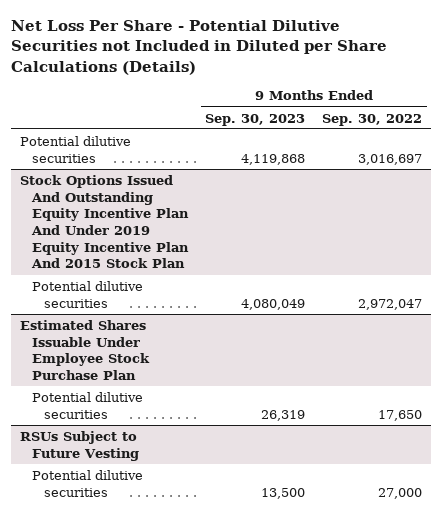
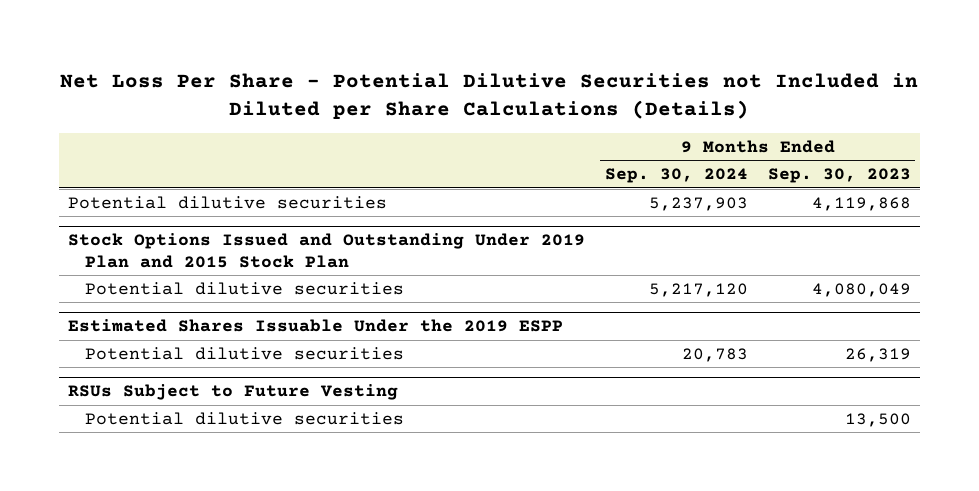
[322,113,423,126] Sep. 30, 2022 -> none
none -> [604,168,748,184] Sep. 30, 2024
[19,174,190,269] Stock Options Issued And Outstanding Equity Incentive Plan And Under 2019 Equity Incentive Plan And 2015 Stock Plan -> [68,233,586,268] Stock Options Issued and Outstanding Under 2019 Plan and 2015 Stock Plan
[19,319,151,380] Estimated Shares Issuable Under Employee Stock Purchase Plan -> [68,319,564,333] Estimated Shares Issuable Under the 2019 ESPP

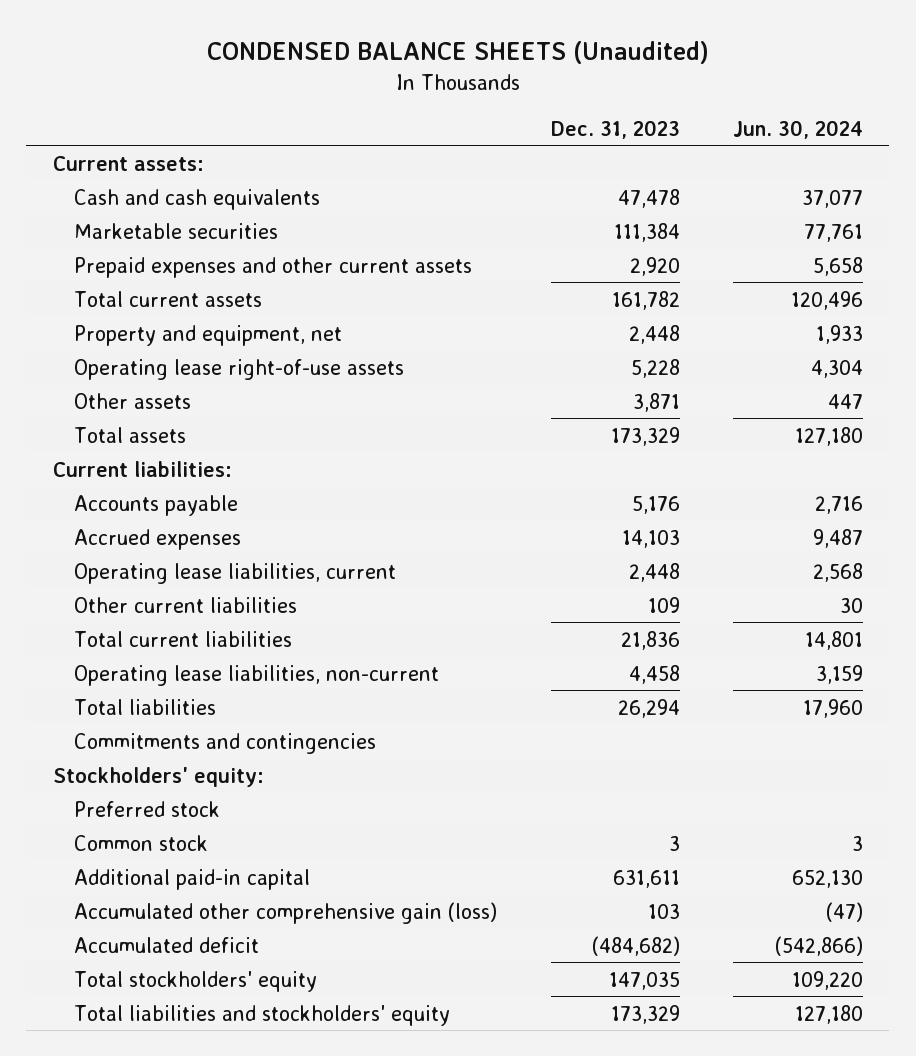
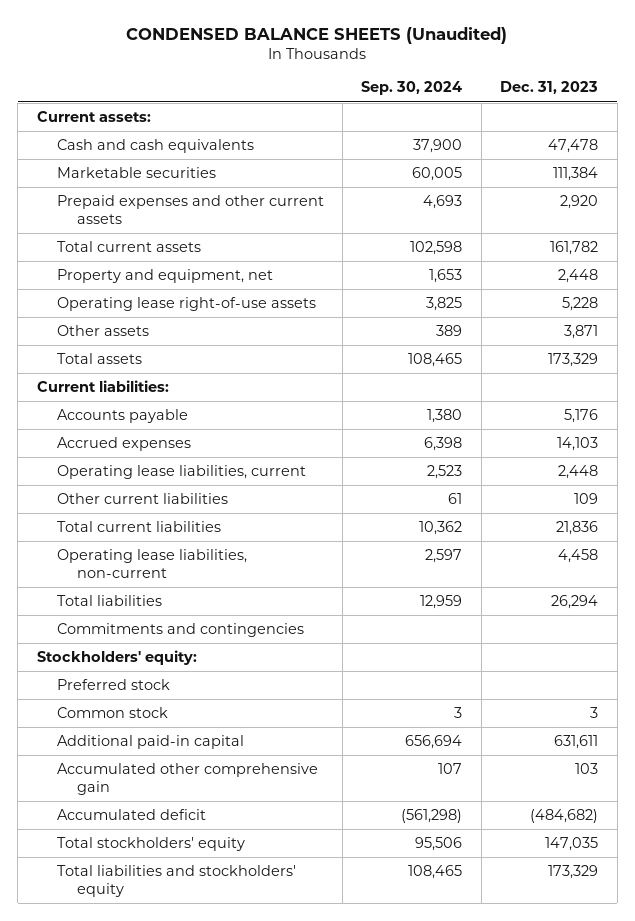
[732,119,863,139] Jun. 30, 2024 -> none
none -> [361,81,463,96] Sep. 30, 2024
[74,901,498,924] Accumulated other comprehensive gain (loss) -> [56,763,318,796] Accumulated other comprehensive gain

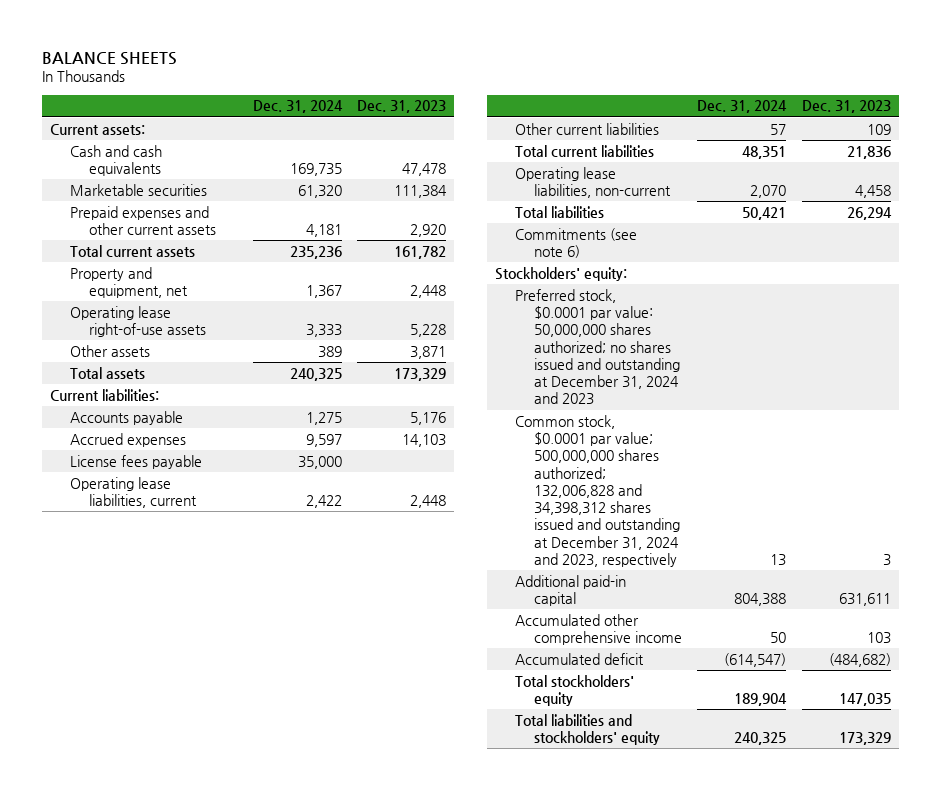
[126,26,508,44] CONDENSED BALANCE SHEETS (Unaudited) -> [42,52,178,66] BALANCE SHEETS
[361,81,463,96] Sep. 30, 2024 -> none
none -> [252,100,343,114] Dec. 31, 2024
none -> [69,454,202,469] License fees payable
[56,623,304,638] Commitments and contingencies -> [514,227,637,258] Commitments (see note 6)
[56,679,170,691] Preferred stock -> [514,288,680,406] Preferred stock, $0.0001 par value: 50,000,000 shares authorized; no shares issued and outstanding at December 31, 2024 and 2023
[56,707,168,719] Common stock -> [514,414,680,567] Common stock, $0.0001 par value; 500,000,000 shares authorized; 132,006,828 and 34,398,312 shares issued and outstanding at December 31, 2024 and 2023, respectively
[56,763,318,796] Accumulated other comprehensive gain -> [514,613,682,645] Accumulated other comprehensive income

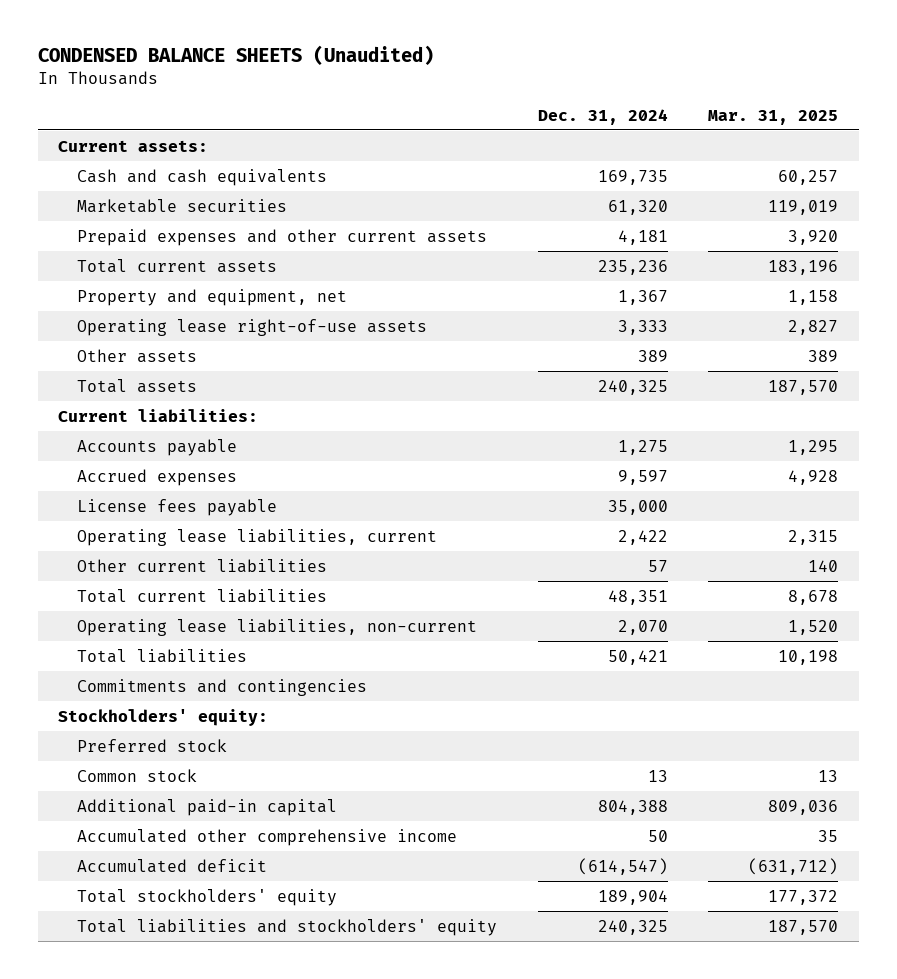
[42,52,178,66] BALANCE SHEETS -> [37,45,434,66] CONDENSED BALANCE SHEETS (Unaudited)
[357,100,447,114] Dec. 31, 2023 -> none
none -> [708,109,839,125] Mar. 31, 2025
[514,227,637,258] Commitments (see note 6) -> [76,678,367,696] Commitments and contingencies
[514,288,680,406] Preferred stock, $0.0001 par value: 50,000,000 shares authorized; no shares issued and outstanding at December 31, 2024 and 2023 -> [76,738,227,752] Preferred stock
[514,414,680,567] Common stock, $0.0001 par value; 500,000,000 shares authorized; 132,006,828 and 34,398,312 shares issued and outstanding at December 31, 2024 and 2023, respectively -> [76,768,197,782] Common stock

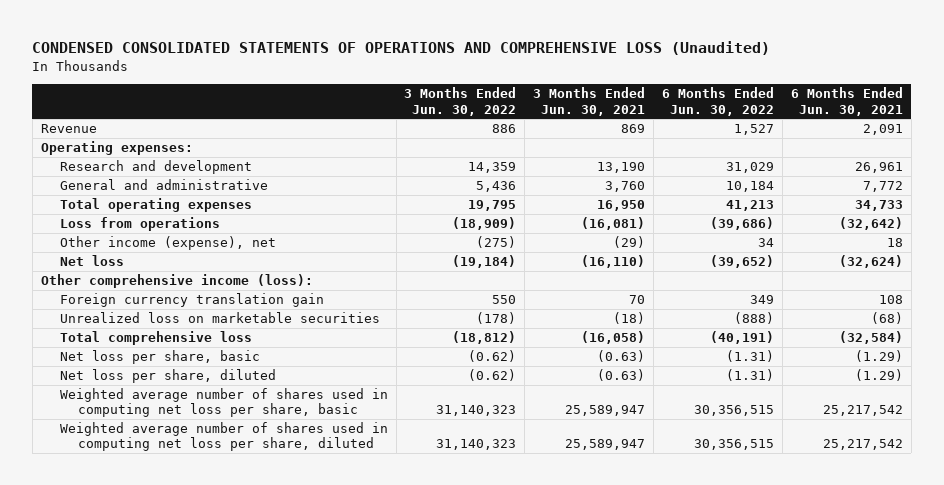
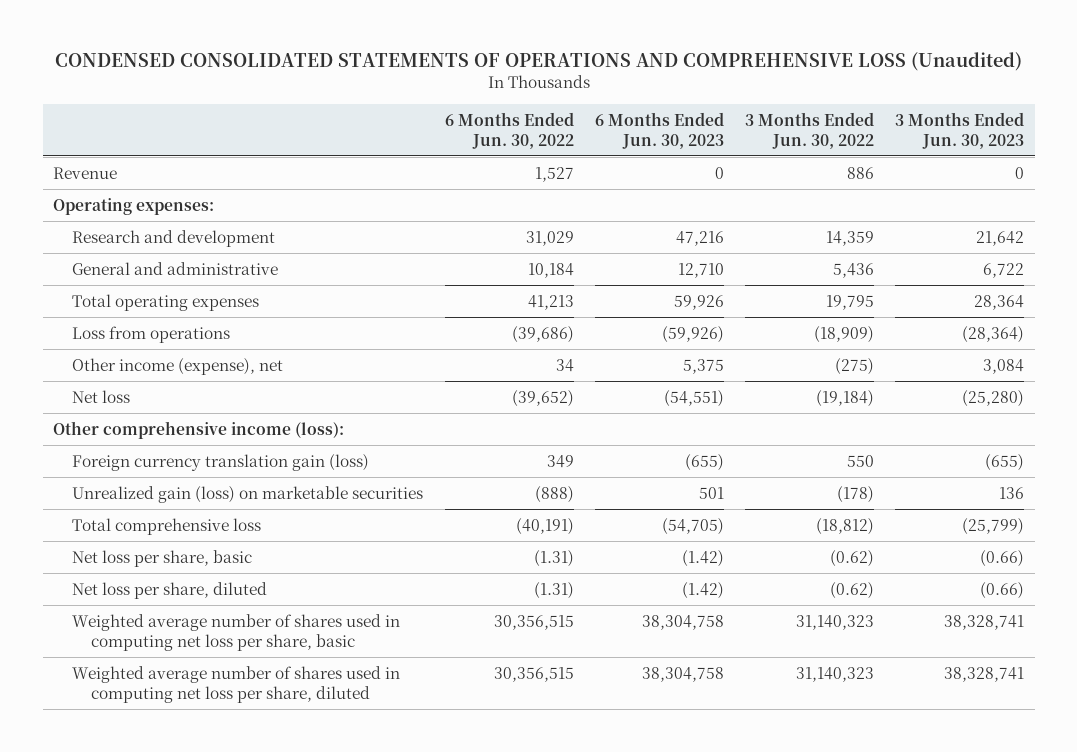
[533,87,646,116] 3 Months Ended Jun. 30, 2021 -> none
[790,87,903,116] 6 Months Ended Jun. 30, 2021 -> none
none -> [594,111,724,149] 6 Months Ended Jun. 30, 2023
none -> [895,111,1025,149] 3 Months Ended Jun. 30, 2023
[59,293,324,308] Foreign currency translation gain -> [72,453,370,471] Foreign currency translation gain (loss)
[59,312,380,324] Unrealized loss on marketable securities -> [72,485,424,503] Unrealized gain (loss) on marketable securities

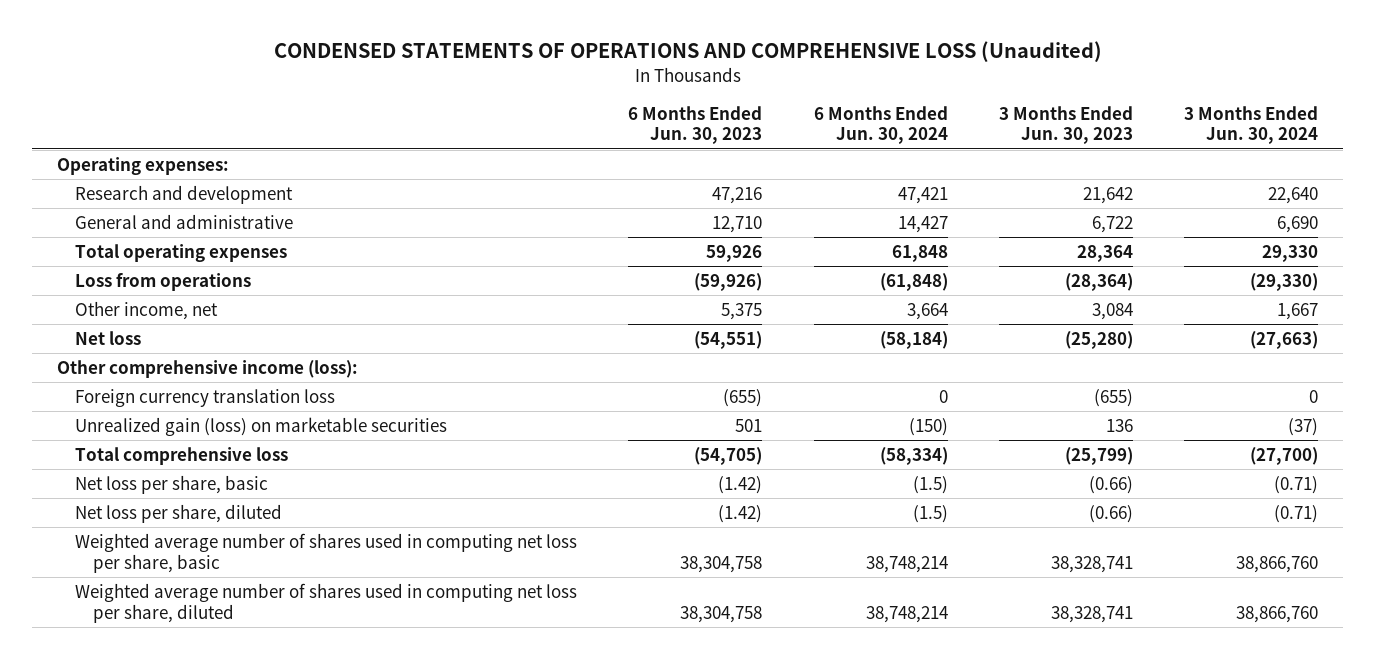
[54,52,1022,72] CONDENSED CONSOLIDATED STATEMENTS OF OPERATIONS AND COMPREHENSIVE LOSS (Unaudited) -> [273,41,1102,63] CONDENSED STATEMENTS OF OPERATIONS AND COMPREHENSIVE LOSS (Unaudited)
[444,111,574,149] 6 Months Ended Jun. 30, 2022 -> none
[744,111,874,149] 3 Months Ended Jun. 30, 2022 -> none
none -> [813,105,948,145] 6 Months Ended Jun. 30, 2024
none -> [1183,105,1318,145] 3 Months Ended Jun. 30, 2024
[53,166,118,179] Revenue -> none
[72,357,284,375] Other income (expense), net -> [75,300,219,320] Other income, net
[72,453,370,471] Foreign currency translation gain (loss) -> [75,388,336,407] Foreign currency translation loss

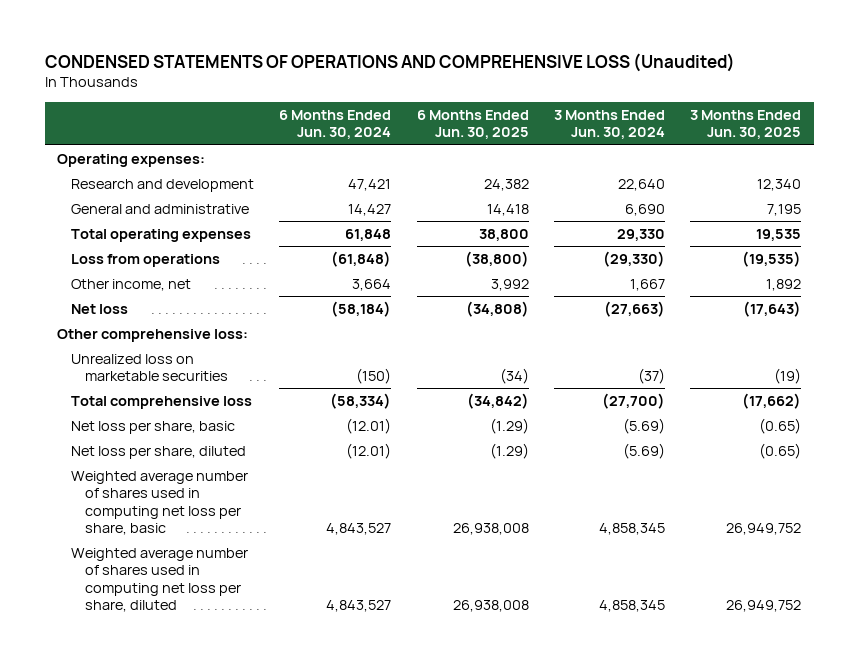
[628,105,763,145] 6 Months Ended Jun. 30, 2023 -> none
[998,105,1133,145] 3 Months Ended Jun. 30, 2023 -> none
none -> [416,110,529,140] 6 Months Ended Jun. 30, 2025
none -> [690,110,802,140] 3 Months Ended Jun. 30, 2025
[75,388,336,407] Foreign currency translation loss -> none
[57,359,359,378] Other comprehensive income (loss): -> [57,328,249,342] Other comprehensive loss:
[75,416,448,436] Unrealized gain (loss) on marketable securities -> [71,353,229,382] Unrealized loss on marketable securities
[912,475,948,494] (1.5) -> [346,417,392,434] (12.01)
[1273,475,1318,494] (0.71) -> [623,417,666,434] (5.69)
[912,504,948,523] (1.5) -> [346,442,392,459] (12.01)
[1273,504,1318,523] (0.71) -> [623,442,666,459] (5.69)
[865,555,948,573] 38,748,214 -> [326,522,392,535] 4,843,527
[1235,555,1318,573] 38,866,760 -> [599,522,666,535] 4,858,345
[865,605,948,623] 38,748,214 -> [326,599,392,612] 4,843,527
[1235,605,1318,623] 38,866,760 -> [599,599,666,612] 4,858,345

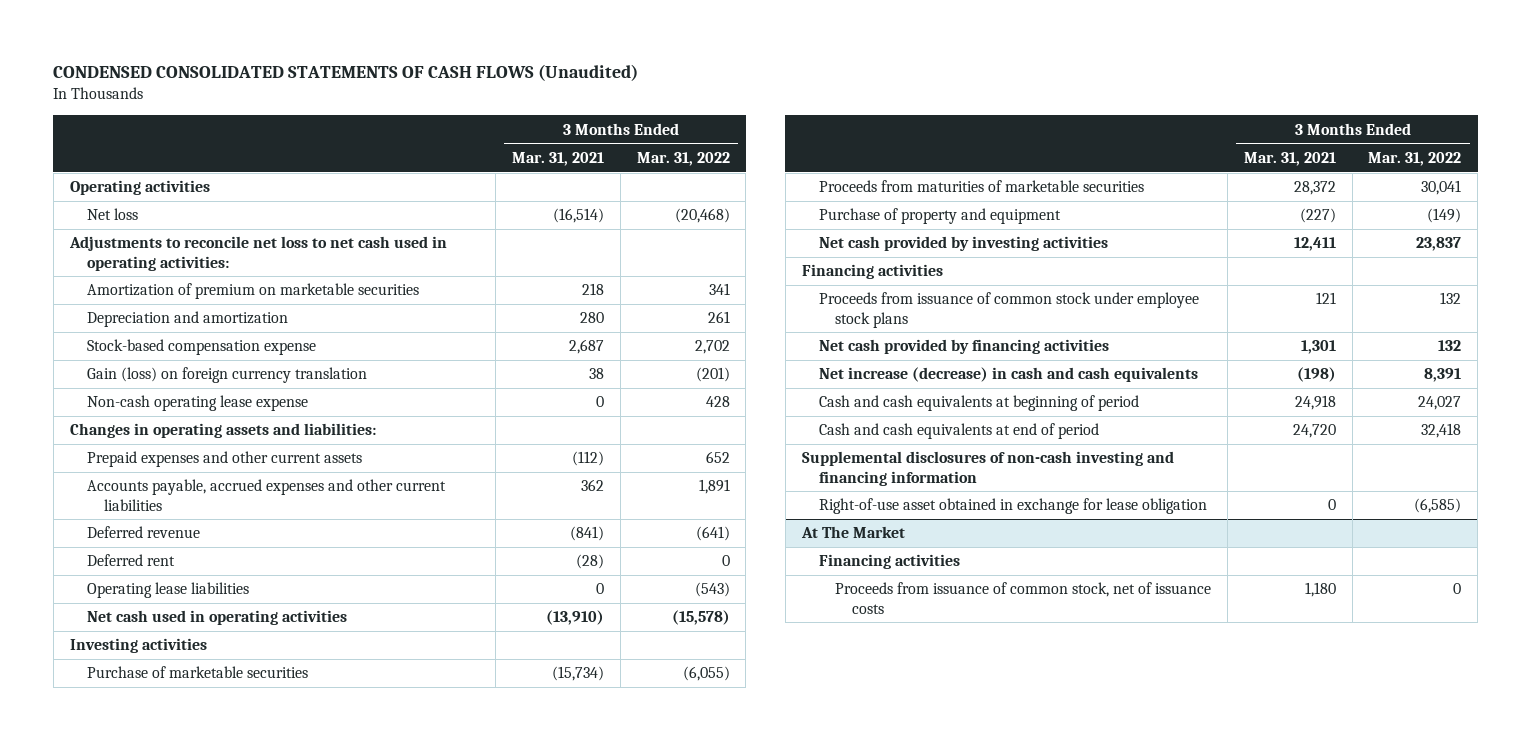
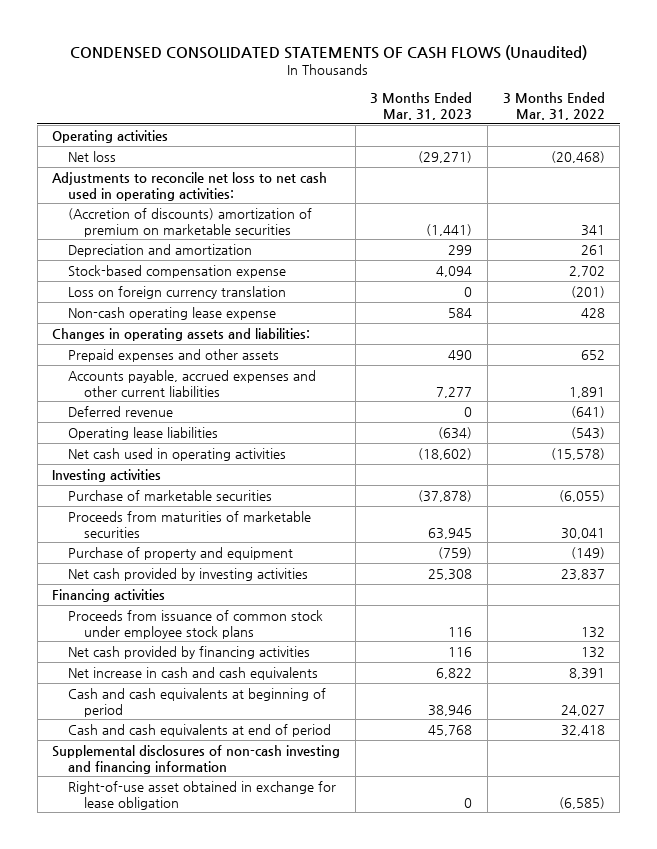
[512,151,605,166] Mar. 31, 2021 -> none
none -> [370,91,473,120] 3 Months Ended Mar. 31, 2023
[86,283,419,300] Amortization of premium on marketable securities -> [68,207,313,237] (Accretion of discounts) amortization of premium on marketable securities
[86,367,367,384] Gain (loss) on foreign currency translation -> [68,285,287,299] Loss on foreign currency translation
[86,451,362,468] Prepaid expenses and other current assets -> [68,348,280,362] Prepaid expenses and other assets
[86,554,175,567] Deferred rent -> none
[818,367,1198,383] Net increase (decrease) in cash and cash equivalents -> [68,666,319,680] Net increase in cash and cash equivalents
[800,526,905,539] At The Market -> none
[818,554,960,570] Financing activities -> none
[835,582,1212,614] Proceeds from issuance of common stock, net of issuance costs -> none

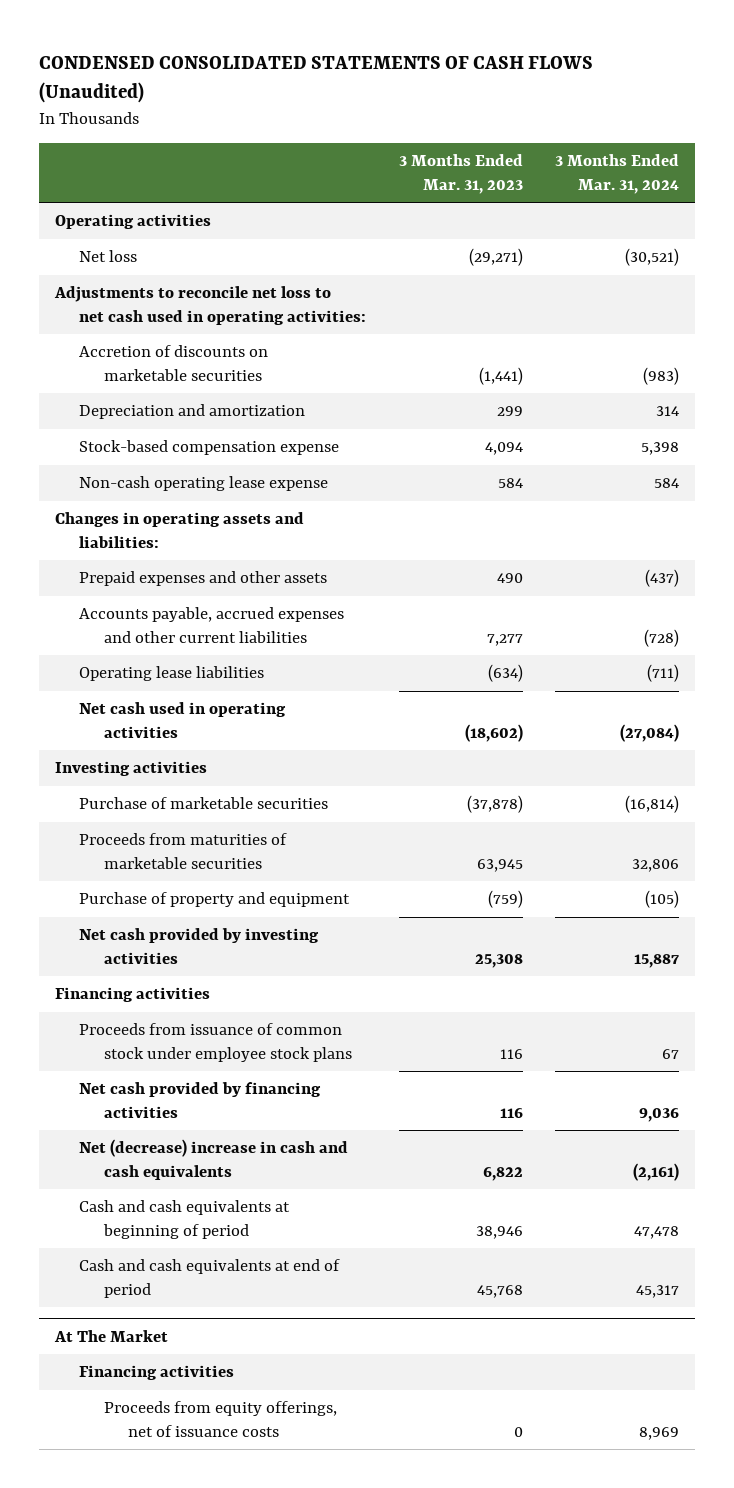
[502,91,605,120] 3 Months Ended Mar. 31, 2022 -> none
none -> [554,154,679,194] 3 Months Ended Mar. 31, 2024
[68,207,313,237] (Accretion of discounts) amortization of premium on marketable securities -> [79,345,269,381] Accretion of discounts on marketable securities
[68,285,287,299] Loss on foreign currency translation -> none
[68,405,174,417] Deferred revenue -> none
[68,666,319,680] Net increase in cash and cash equivalents -> [79,1139,349,1180] Net (decrease) increase in cash and cash equivalents
[52,744,341,774] Supplemental disclosures of non-cash investing and financing information -> none
[68,780,337,810] Right-of-use asset obtained in exchange for lease obligation -> none
none -> [53,1329,168,1342] At The Market
none -> [79,1365,235,1381] Financing activities
none -> [103,1401,337,1437] Proceeds from equity offerings, net of issuance costs

